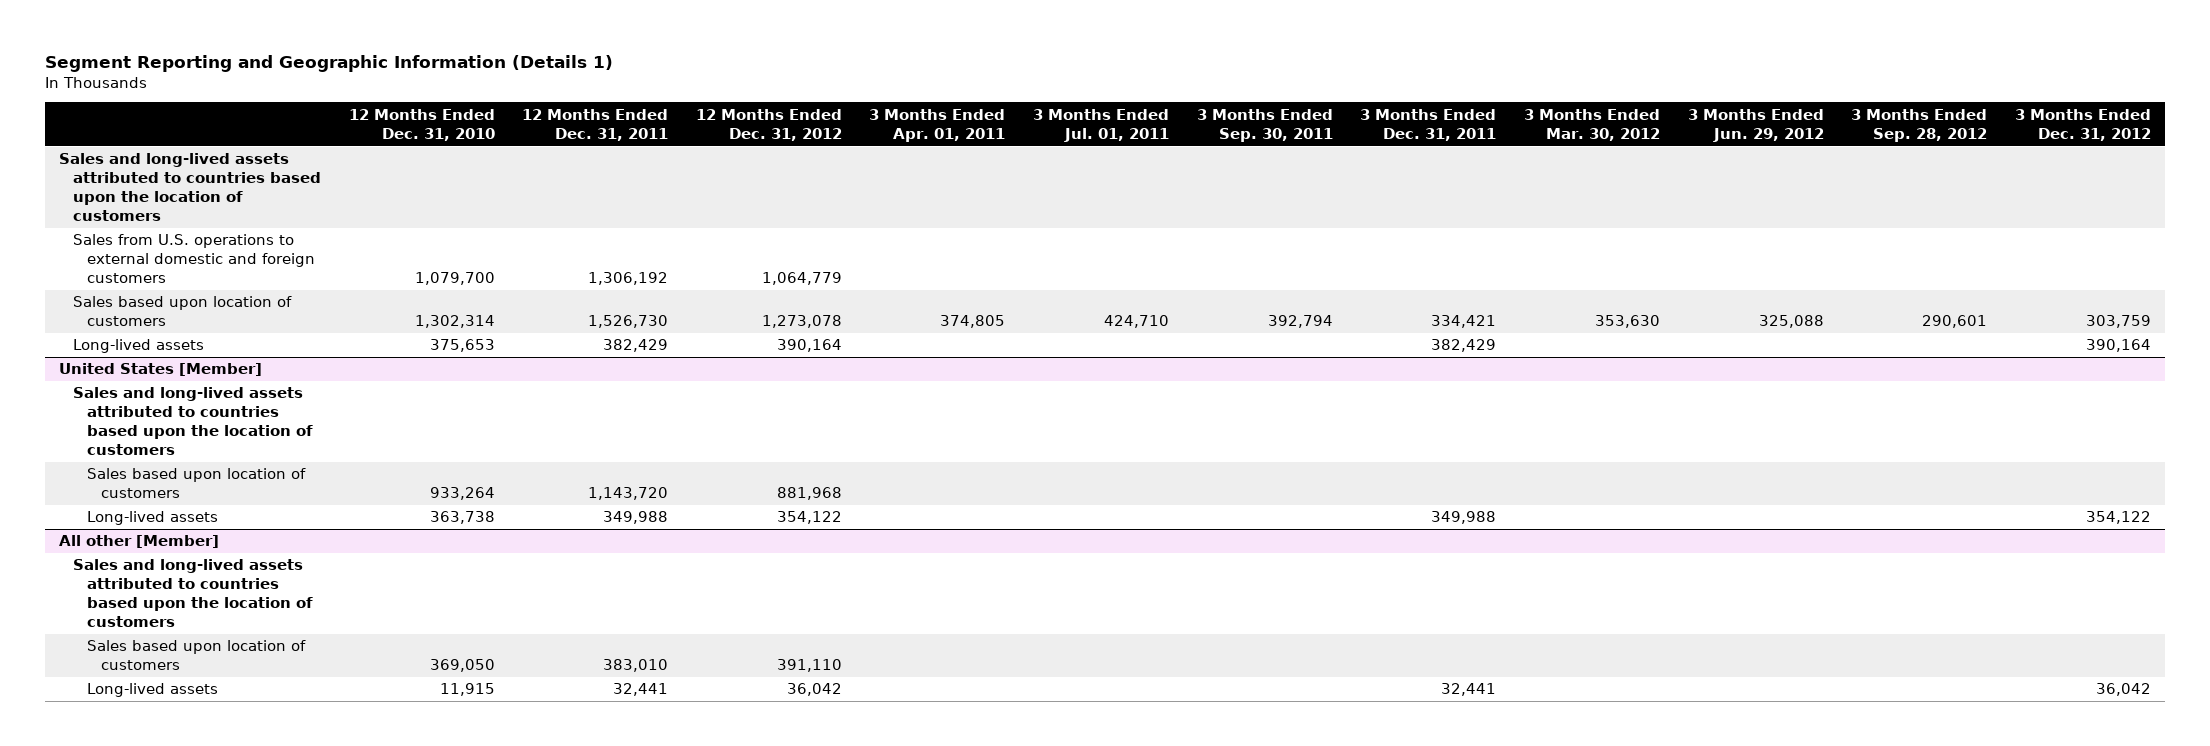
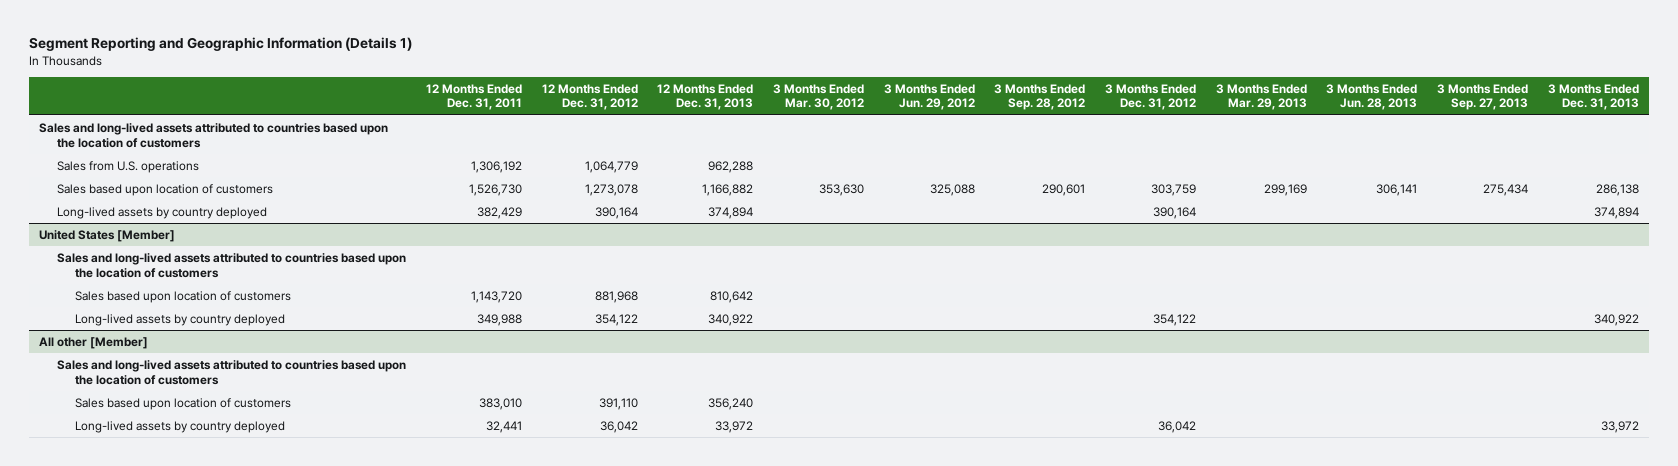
[348,108,495,141] 12 Months Ended Dec. 31, 2010 -> none
[869,108,1006,142] 3 Months Ended Apr. 01, 2011 -> none
[1033,108,1170,142] 3 Months Ended Jul. 01, 2011 -> none
[1196,108,1333,142] 3 Months Ended Sep. 30, 2011 -> none
[1360,108,1497,141] 3 Months Ended Dec. 31, 2011 -> none
none -> [657,83,754,111] 12 Months Ended Dec. 31, 2013
none -> [1215,83,1307,111] 3 Months Ended Mar. 29, 2013
none -> [1326,83,1418,111] 3 Months Ended Jun. 28, 2013
none -> [1437,83,1529,111] 3 Months Ended Sep. 27, 2013
none -> [1547,83,1639,111] 3 Months Ended Dec. 31, 2013
[72,234,315,284] Sales from U.S. operations to external domestic and foreign customers -> [57,160,200,173] Sales from U.S. operations
[72,339,204,354] Long-lived assets -> [57,206,268,219] Long-lived assets by country deployed
[86,511,218,526] Long-lived assets -> [75,313,286,326] Long-lived assets by country deployed
[86,683,218,698] Long-lived assets -> [75,420,286,433] Long-lived assets by country deployed

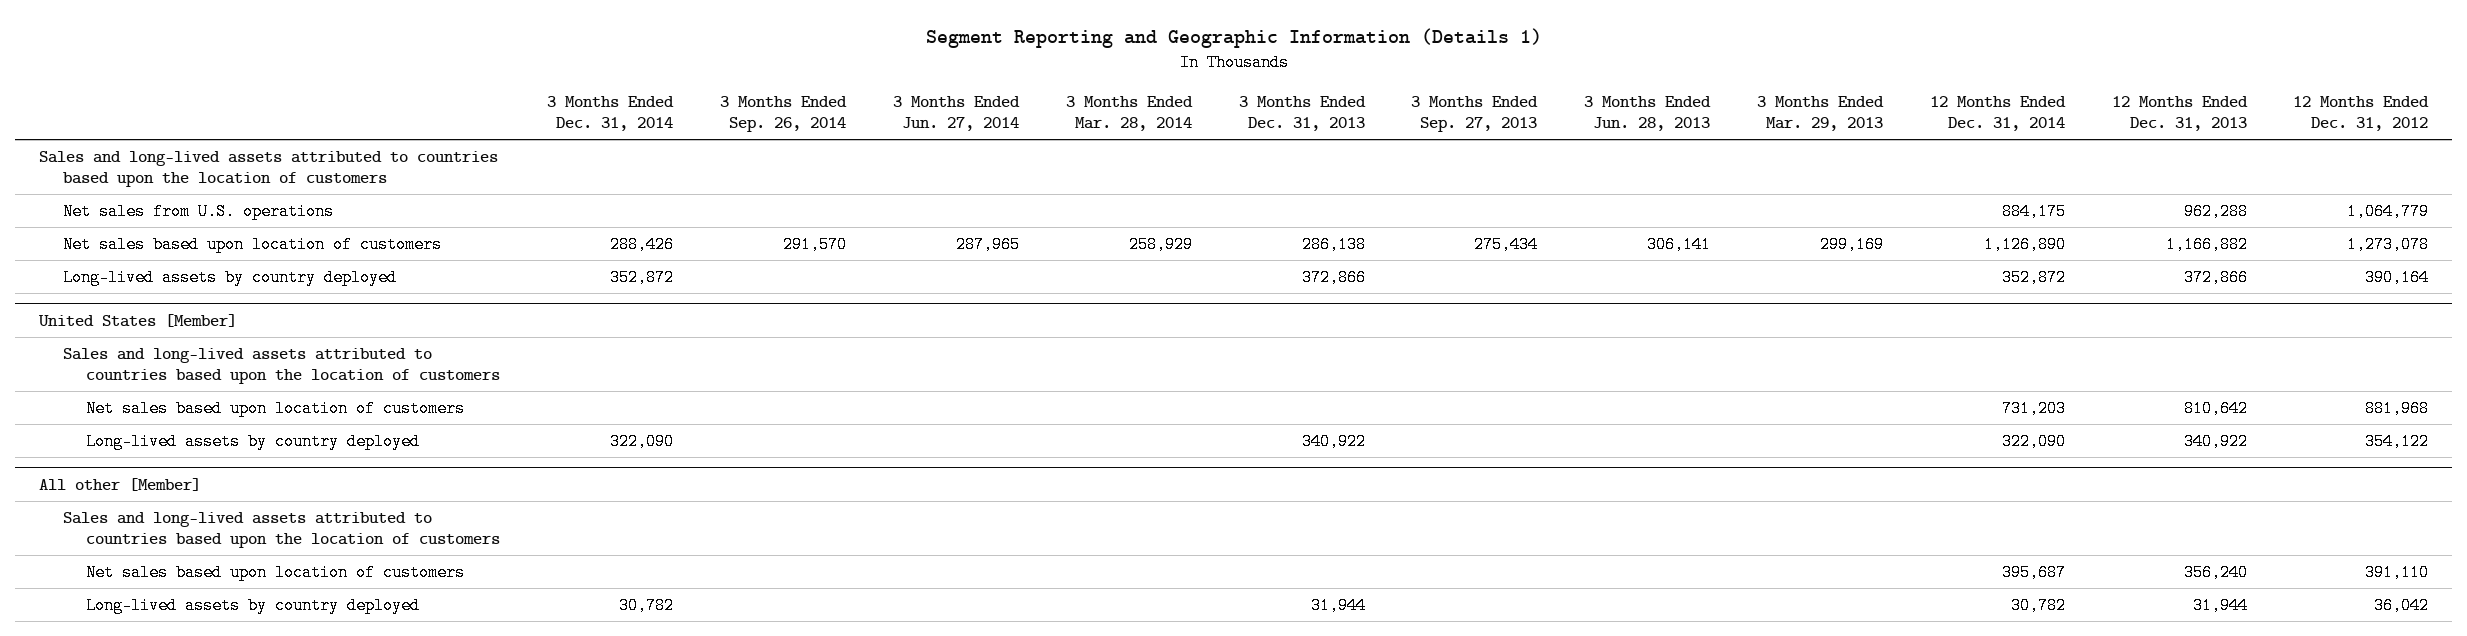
[425,83,522,111] 12 Months Ended Dec. 31, 2011 -> none
[772,83,864,111] 3 Months Ended Mar. 30, 2012 -> none
[883,83,975,111] 3 Months Ended Jun. 29, 2012 -> none
[994,83,1086,111] 3 Months Ended Sep. 28, 2012 -> none
[1105,83,1197,111] 3 Months Ended Dec. 31, 2012 -> none
none -> [547,96,675,132] 3 Months Ended Dec. 31, 2014
none -> [720,96,848,133] 3 Months Ended Sep. 26, 2014
none -> [892,96,1020,132] 3 Months Ended Jun. 27, 2014
none -> [1065,96,1193,132] 3 Months Ended Mar. 28, 2014
none -> [1929,96,2066,132] 12 Months Ended Dec. 31, 2014
[57,160,200,173] Sales from U.S. operations -> [62,203,334,221] Net sales from U.S. operations
[57,183,274,196] Sales based upon location of customers -> [62,236,442,254] Net sales based upon location of customers
[708,206,754,219] 374,894 -> [2183,269,2248,287] 372,866
[1593,206,1639,219] 374,894 -> [1301,269,1366,287] 372,866
[75,290,292,303] Sales based upon location of customers -> [86,400,466,418] Net sales based upon location of customers
[75,397,292,410] Sales based upon location of customers -> [86,564,466,582] Net sales based upon location of customers
[715,420,754,433] 33,972 -> [2192,597,2248,615] 31,944
[1600,420,1639,433] 33,972 -> [1310,597,1366,615] 31,944

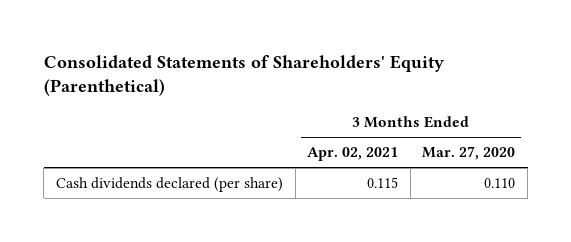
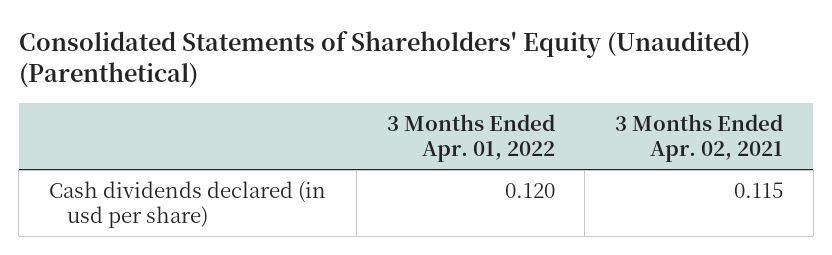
[43,54,444,96] Consolidated Statements of Shareholders' Equity (Parenthetical) -> [18,30,750,88] Consolidated Statements of Shareholders' Equity (Unaudited) (Parenthetical)
[422,146,516,161] Mar. 27, 2020 -> none
none -> [386,113,555,163] 3 Months Ended Apr. 01, 2022
[55,177,283,193] Cash dividends declared (per share) -> [49,180,327,229] Cash dividends declared (in usd per share)

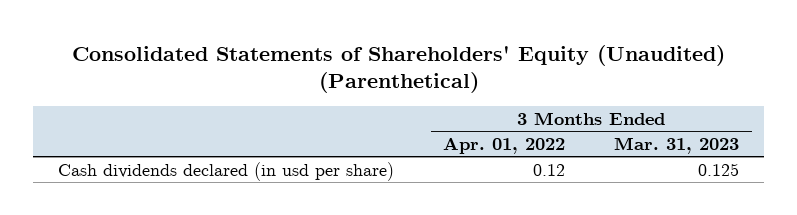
[614,113,783,163] 3 Months Ended Apr. 02, 2021 -> none
none -> [614,136,740,154] Mar. 31, 2023
[504,182,555,198] 0.120 -> [533,163,566,176] 0.12

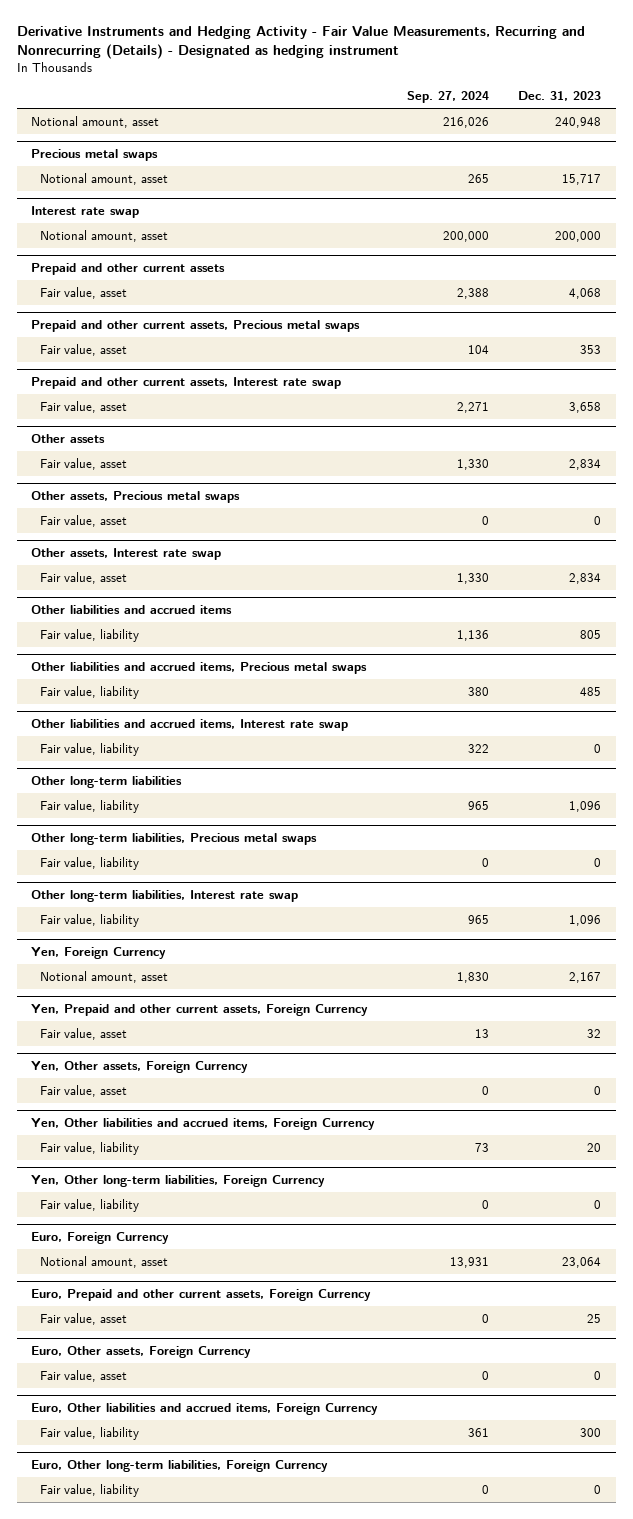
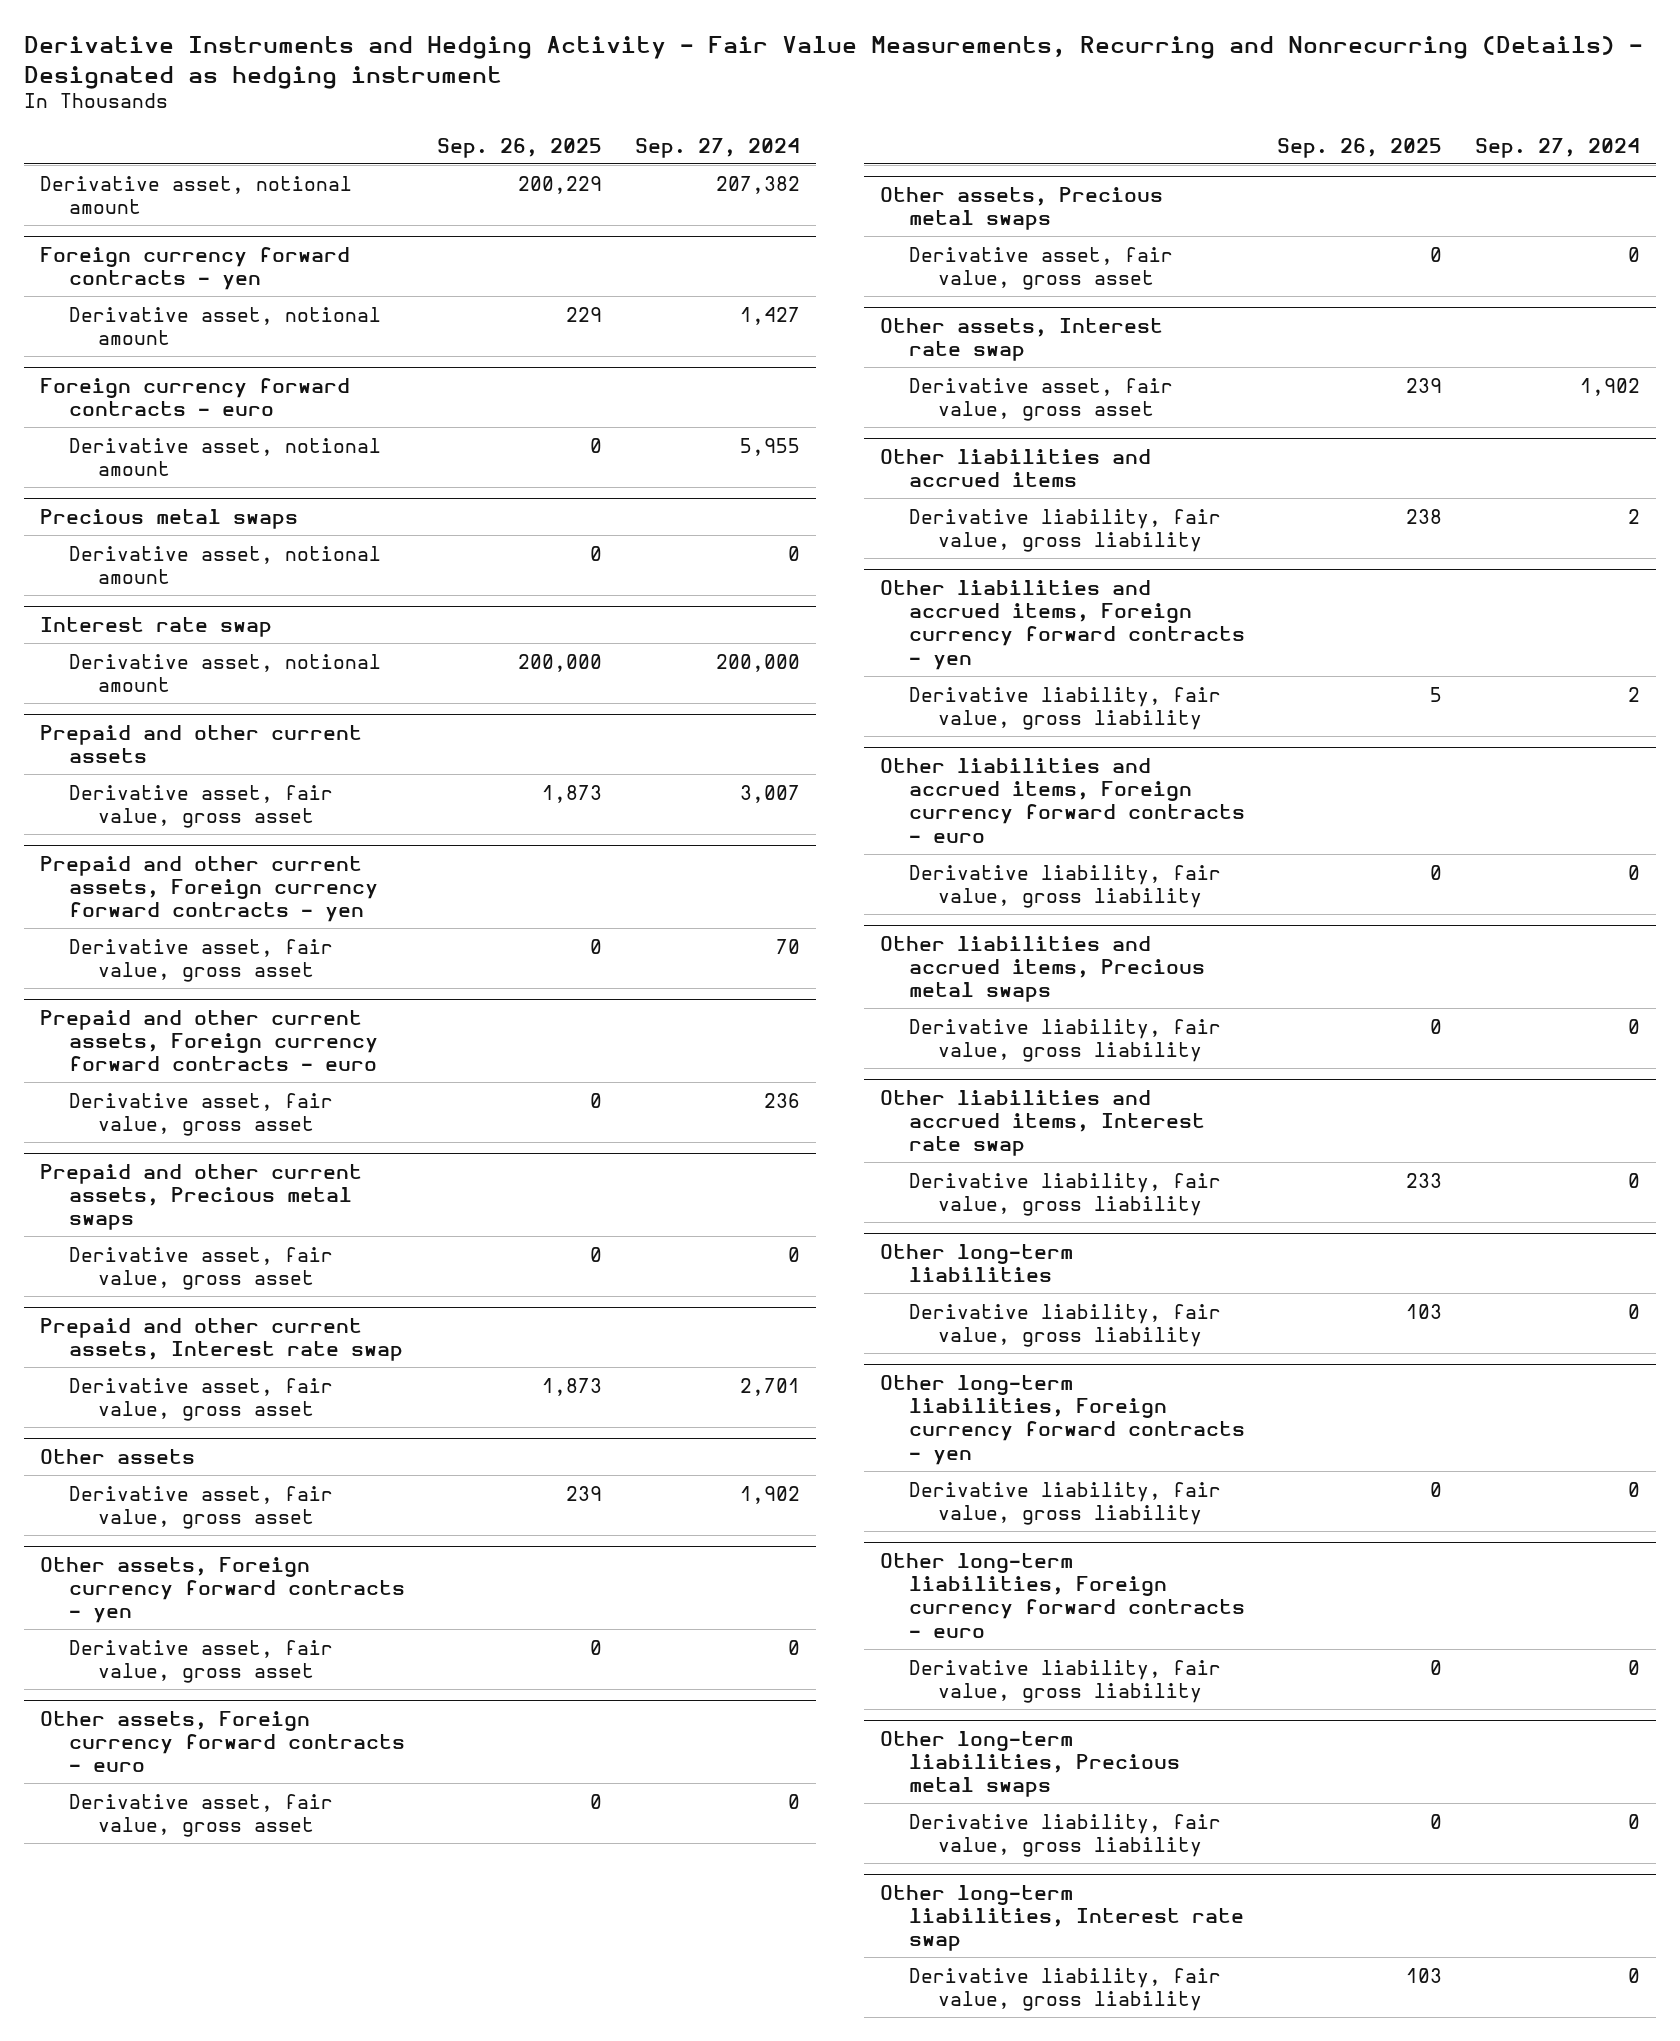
[518,91,602,102] Dec. 31, 2023 -> none
none -> [437,137,603,158] Sep. 26, 2025
[31,115,160,128] Notional amount, asset -> [40,175,353,214] Derivative asset, notional amount
[443,116,490,128] 216,026 -> [715,175,800,194] 207,382
none -> [40,247,351,291] Foreign currency forward contracts - yen
none -> [69,306,382,345] Derivative asset, notional amount
none -> [40,378,351,417] Foreign currency forward contracts - euro
none -> [69,437,382,476] Derivative asset, notional amount
[40,172,169,185] Notional amount, asset -> [69,545,382,584] Derivative asset, notional amount
[468,173,490,183] 265 -> [787,545,800,561] 0
[40,229,169,242] Notional amount, asset -> [69,653,382,692] Derivative asset, notional amount
[40,286,128,299] Fair value, asset -> [69,784,334,828] Derivative asset, fair value, gross asset
[457,287,490,299] 2,388 -> [739,784,800,803] 3,007
none -> [40,856,379,923] Prepaid and other current assets, Foreign currency forward contracts - yen
none -> [69,938,334,982] Derivative asset, fair value, gross asset
none -> [40,1010,379,1072] Prepaid and other current assets, Foreign currency forward contracts - euro
none -> [69,1092,334,1136] Derivative asset, fair value, gross asset
[40,343,128,356] Fair value, asset -> [69,1246,334,1290] Derivative asset, fair value, gross asset
[468,344,490,354] 104 -> [787,1246,800,1262] 0
[40,400,128,413] Fair value, asset -> [69,1377,334,1421] Derivative asset, fair value, gross asset
[457,401,490,413] 2,271 -> [739,1377,800,1396] 2,701
[40,457,128,470] Fair value, asset -> [69,1485,334,1529] Derivative asset, fair value, gross asset
[457,458,490,470] 1,330 -> [739,1485,800,1504] 1,902
none -> [40,1557,406,1624] Other assets, Foreign currency forward contracts - yen
none -> [69,1639,334,1683] Derivative asset, fair value, gross asset
none -> [40,1711,406,1773] Other assets, Foreign currency forward contracts - euro
none -> [69,1793,334,1837] Derivative asset, fair value, gross asset
[40,514,128,527] Fair value, asset -> [908,246,1173,290] Derivative asset, fair value, gross asset
[40,571,128,584] Fair value, asset -> [908,377,1173,421] Derivative asset, fair value, gross asset
[457,572,490,584] 1,330 -> [1579,377,1640,396] 1,902
[40,628,140,642] Fair value, liability -> [908,508,1221,552] Derivative liability, fair value, gross liability
[457,629,490,641] 1,136 -> [1627,508,1640,524] 2
none -> [879,580,1245,670] Other liabilities and accrued items, Foreign currency forward contracts - yen
none -> [908,686,1221,730] Derivative liability, fair value, gross liability
none -> [879,758,1245,843] Other liabilities and accrued items, Foreign currency forward contracts - euro
none -> [908,864,1221,908] Derivative liability, fair value, gross liability
[40,685,140,699] Fair value, liability -> [908,1018,1221,1062] Derivative liability, fair value, gross liability
[468,686,490,696] 380 -> [1627,1018,1640,1034] 0
[40,742,140,756] Fair value, liability -> [908,1172,1221,1216] Derivative liability, fair value, gross liability
[468,743,490,753] 322 -> [1627,1172,1640,1188] 0
[40,799,140,813] Fair value, liability -> [908,1303,1221,1347] Derivative liability, fair value, gross liability
[468,800,490,810] 965 -> [1627,1303,1640,1319] 0
none -> [879,1375,1245,1465] Other long-term liabilities, Foreign currency forward contracts - yen
none -> [908,1481,1221,1525] Derivative liability, fair value, gross liability
none -> [879,1553,1245,1638] Other long-term liabilities, Foreign currency forward contracts - euro
none -> [908,1659,1221,1703] Derivative liability, fair value, gross liability
[40,856,140,870] Fair value, liability -> [908,1813,1221,1857] Derivative liability, fair value, gross liability
[31,947,167,960] Yen, Foreign Currency -> none
[40,970,169,983] Notional amount, asset -> none
[31,1004,369,1017] Yen, Prepaid and other current assets, Foreign Currency -> none
[40,1027,128,1040] Fair value, asset -> none
[31,1061,249,1074] Yen, Other assets, Foreign Currency -> none
[40,1084,128,1097] Fair value, asset -> none
[31,1118,376,1131] Yen, Other liabilities and accrued items, Foreign Currency -> none
[40,1141,140,1155] Fair value, liability -> none
[31,1175,326,1188] Yen, Other long-term liabilities, Foreign Currency -> none
[40,1198,140,1212] Fair value, liability -> none
[31,1232,170,1245] Euro, Foreign Currency -> none
[40,1255,169,1268] Notional amount, asset -> none
[31,1289,372,1302] Euro, Prepaid and other current assets, Foreign Currency -> none
[40,1312,128,1325] Fair value, asset -> none
[31,1346,252,1359] Euro, Other assets, Foreign Currency -> none
[40,1369,128,1382] Fair value, asset -> none
[31,1403,379,1416] Euro, Other liabilities and accrued items, Foreign Currency -> none
[40,1426,140,1440] Fair value, liability -> none
[31,1460,329,1473] Euro, Other long-term liabilities, Foreign Currency -> none
[40,1483,140,1497] Fair value, liability -> none
[40,913,140,927] Fair value, liability -> [908,1967,1221,2011] Derivative liability, fair value, gross liability
[468,914,490,924] 965 -> [1627,1967,1640,1983] 0

